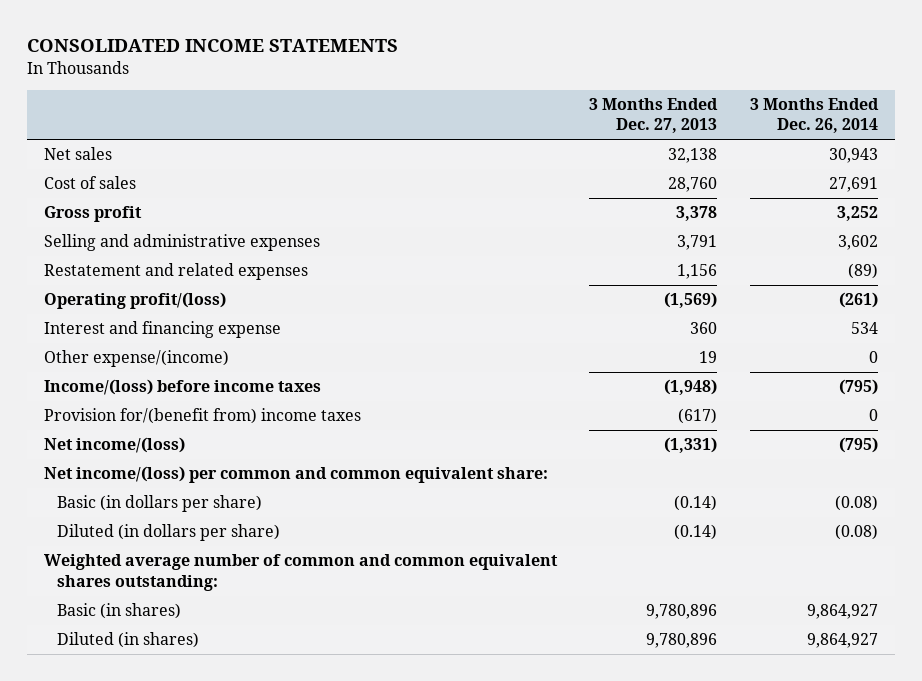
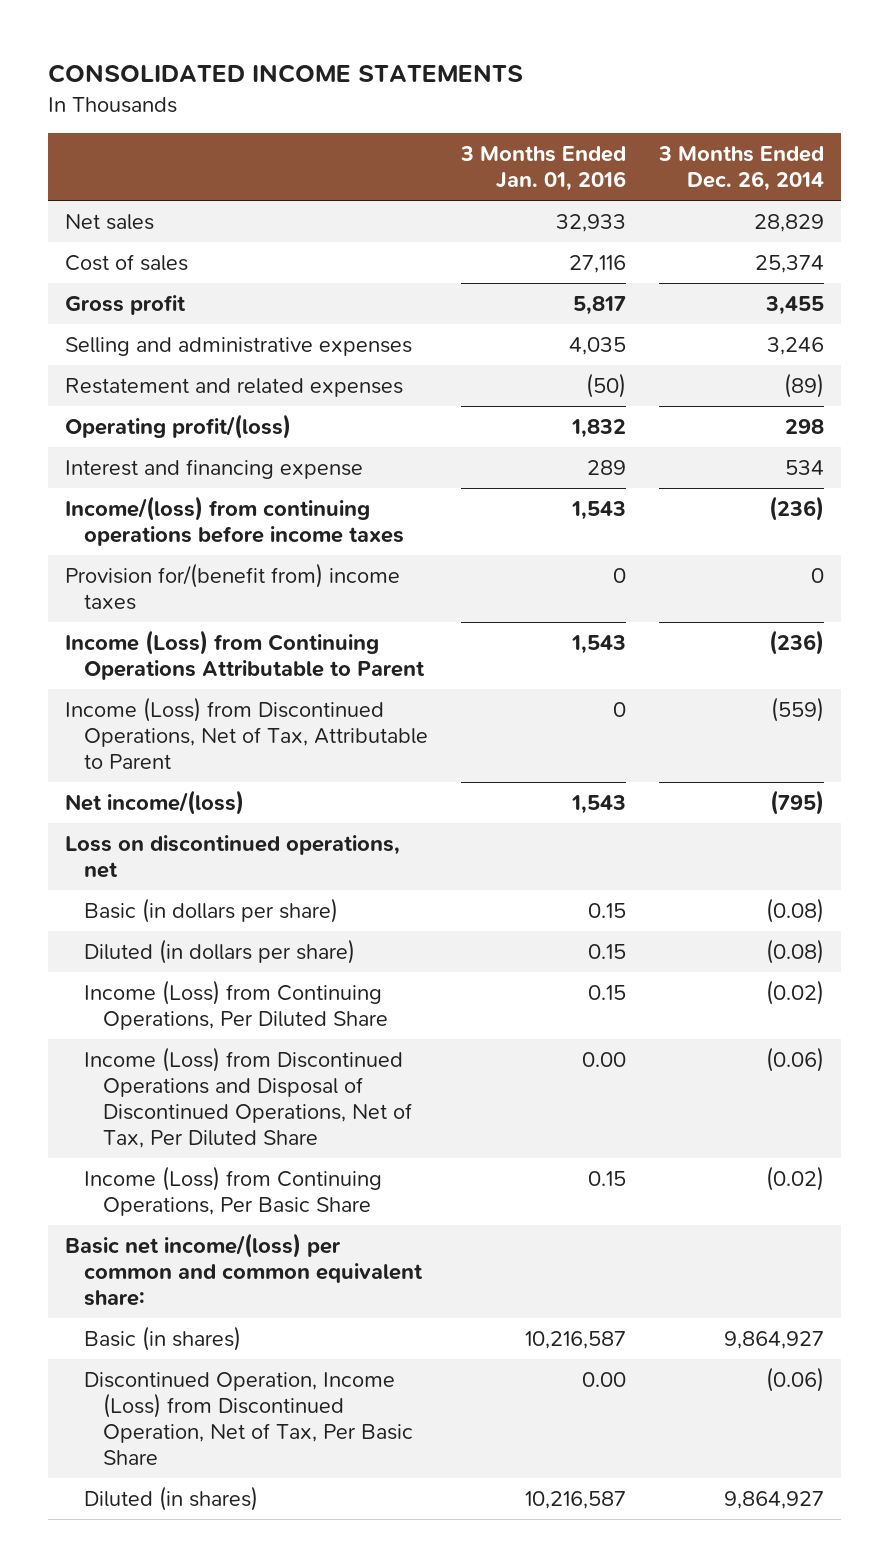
[589,97,719,134] 3 Months Ended Dec. 27, 2013 -> none
none -> [460,146,627,192] 3 Months Ended Jan. 01, 2016
[829,148,879,164] 30,943 -> [754,213,825,232] 28,829
[829,177,879,193] 27,691 -> [755,254,825,273] 25,374
[837,206,879,222] 3,252 -> [765,295,825,315] 3,455
[838,235,879,251] 3,602 -> [767,336,825,355] 3,246
[839,292,879,309] (261) -> [785,418,825,434] 298
[43,350,229,368] Other expense/(income) -> none
[43,379,321,396] Income/(loss) before income taxes -> [64,495,404,547] Income/(loss) from continuing operations before income taxes
[839,379,879,396] (795) -> [769,495,825,521] (236)
none -> [64,629,425,681] Income (Loss) from Continuing Operations Attributable to Parent
none -> [64,696,428,770] Income (Loss) from Discontinued Operations, Net of Tax, Attributable to Parent
[43,466,548,484] Net income/(loss) per common and common equivalent share: -> [64,834,400,879] Loss on discontinued operations, net
none -> [83,979,389,1031] Income (Loss) from Continuing Operations, Per Diluted Share
none -> [83,1046,413,1149] Income (Loss) from Discontinued Operations and Disposal of Discontinued Operations, Net of Tax, Per Diluted Share
none -> [83,1165,382,1217] Income (Loss) from Continuing Operations, Per Basic Share
[43,554,558,591] Weighted average number of common and common equivalent shares outstanding: -> [64,1232,423,1307] Basic net income/(loss) per common and common equivalent share:
none -> [83,1371,414,1466] Discontinued Operation, Income (Loss) from Discontinued Operation, Net of Tax, Per Basic Share

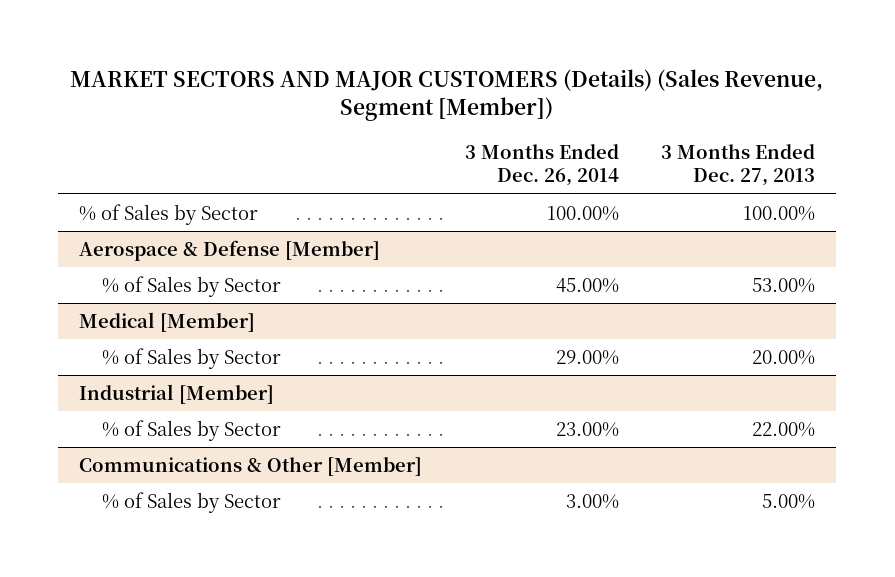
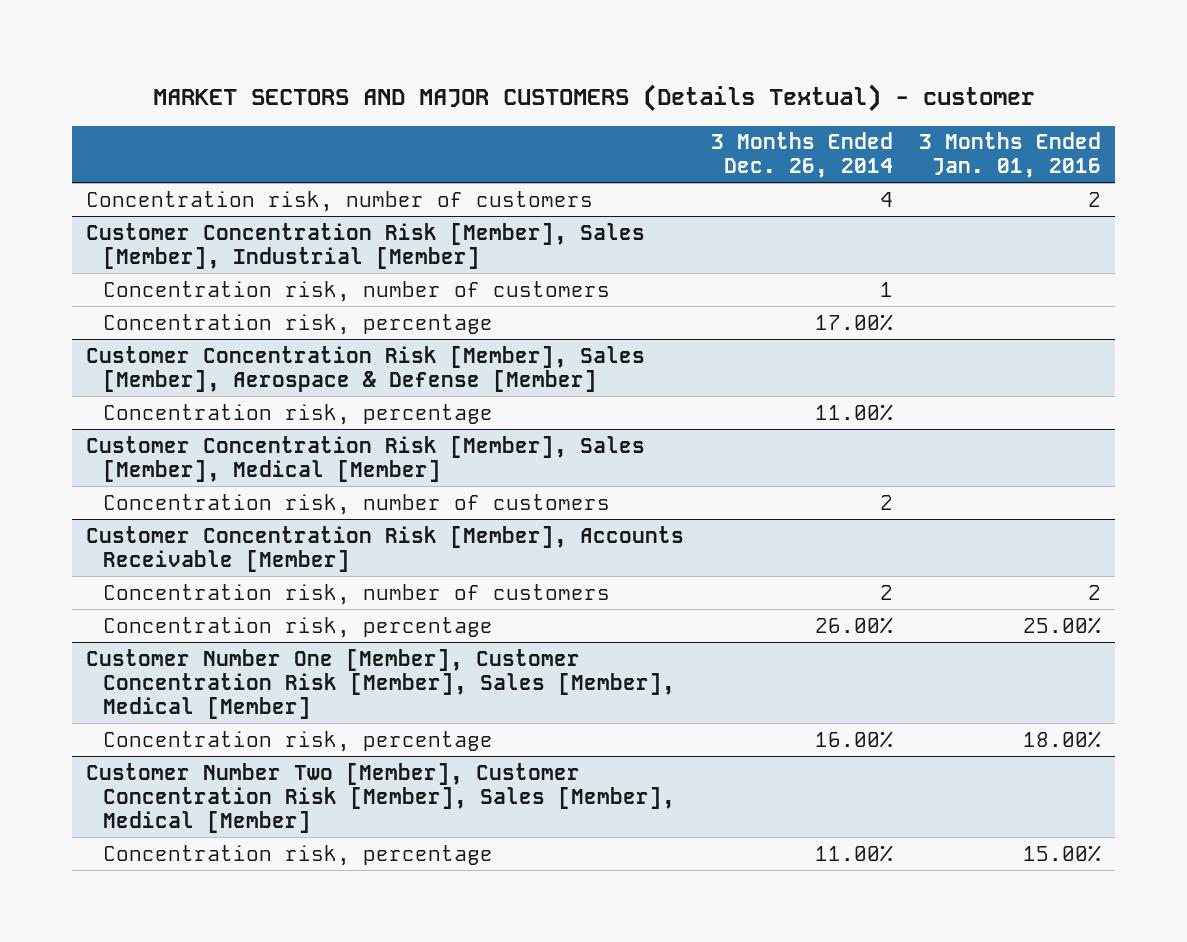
[70,68,824,122] MARKET SECTORS AND MAJOR CUSTOMERS (Details) (Sales Revenue, Segment [Member]) -> [152,83,1035,112] MARKET SECTORS AND MAJOR CUSTOMERS (Details Textual) - customer
[661,143,816,187] 3 Months Ended Dec. 27, 2013 -> none
none -> [919,132,1102,179] 3 Months Ended Jan. 01, 2016
[79,203,259,225] % of Sales by Sector -> none
[79,239,381,261] Aerospace & Defense [Member] -> none
[102,275,282,297] % of Sales by Sector -> none
[79,311,256,332] Medical [Member] -> none
[102,347,282,369] % of Sales by Sector -> none
[79,383,275,404] Industrial [Member] -> none
[102,419,282,441] % of Sales by Sector -> none
[79,456,423,476] Communications & Other [Member] -> none
[102,491,282,513] % of Sales by Sector -> none
none -> [85,190,593,212] Concentration risk, number of customers
none -> [85,222,645,269] Customer Concentration Risk [Member], Sales [Member], Industrial [Member]
none -> [103,280,611,302] Concentration risk, number of customers
none -> [103,313,494,335] Concentration risk, percentage
none -> [85,345,645,392] Customer Concentration Risk [Member], Sales [Member], Aerospace & Defense [Member]
none -> [103,403,494,425] Concentration risk, percentage
none -> [85,435,645,482] Customer Concentration Risk [Member], Sales [Member], Medical [Member]
none -> [103,493,611,515] Concentration risk, number of customers
none -> [85,525,684,572] Customer Concentration Risk [Member], Accounts Receivable [Member]
none -> [103,583,611,605] Concentration risk, number of customers
none -> [103,616,494,638] Concentration risk, percentage
none -> [85,648,676,719] Customer Number One [Member], Customer Concentration Risk [Member], Sales [Member], Medical [Member]
none -> [103,730,494,752] Concentration risk, percentage
none -> [85,762,676,833] Customer Number Two [Member], Customer Concentration Risk [Member], Sales [Member], Medical [Member]
none -> [103,844,494,866] Concentration risk, percentage

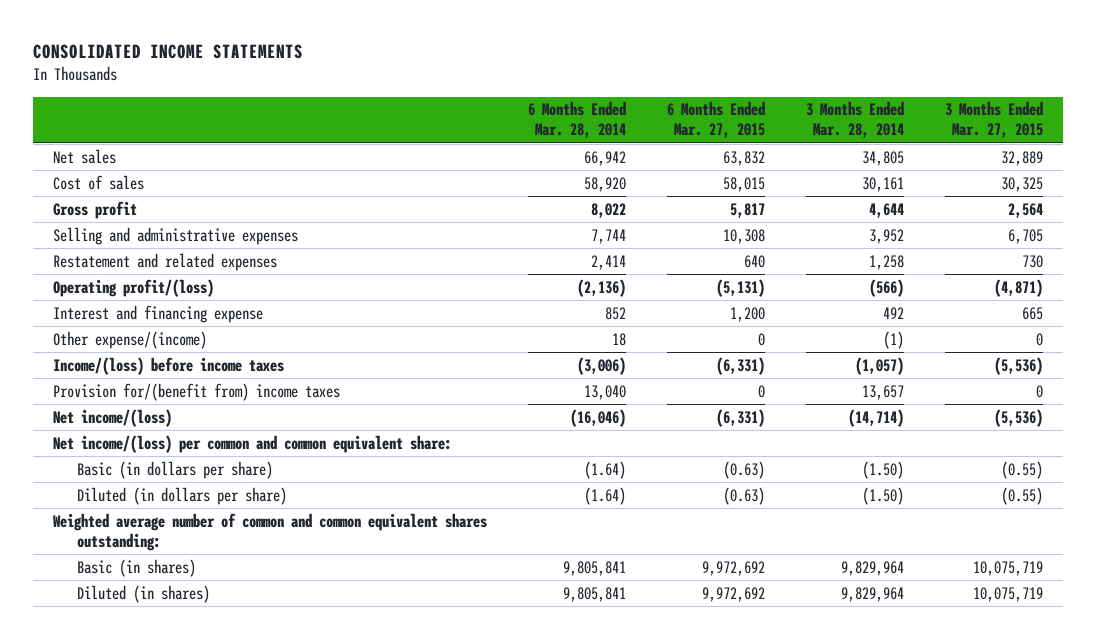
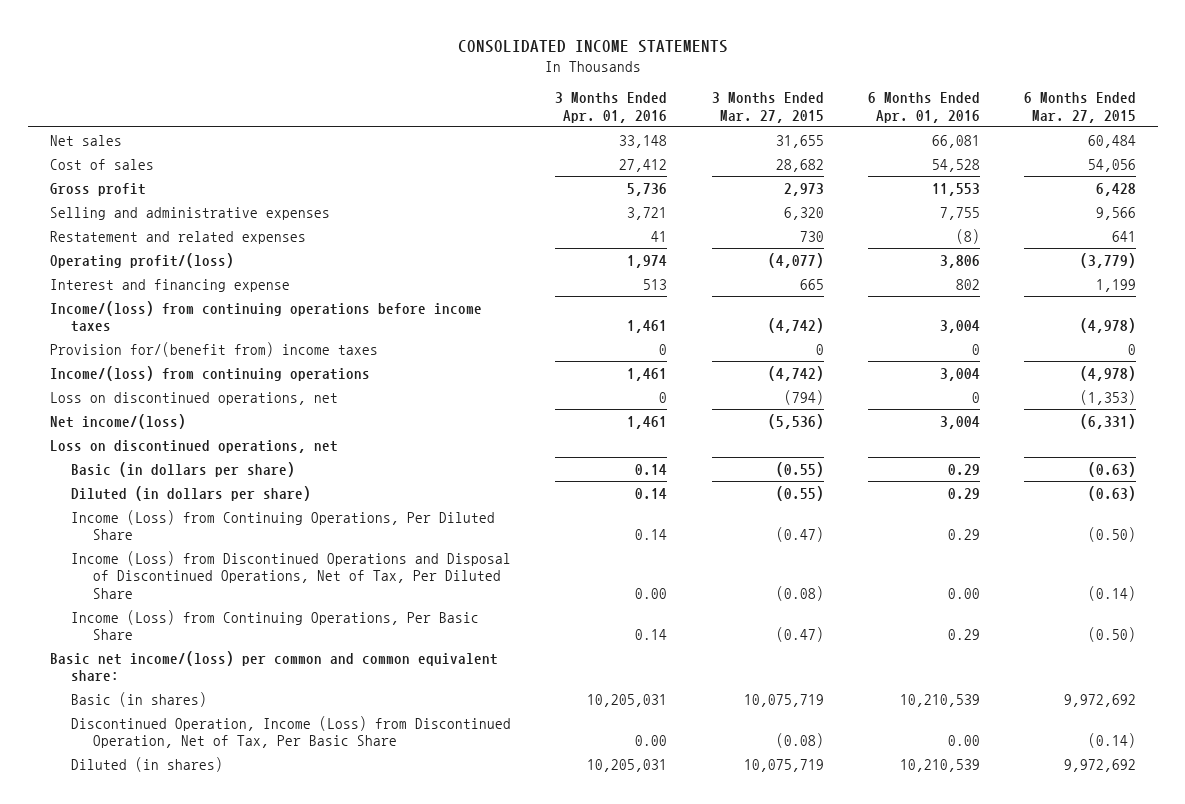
[528,101,627,139] 6 Months Ended Mar. 28, 2014 -> none
[805,101,904,139] 3 Months Ended Mar. 28, 2014 -> none
none -> [555,92,668,123] 3 Months Ended Apr. 01, 2016
none -> [867,92,980,123] 6 Months Ended Apr. 01, 2016
[53,330,208,349] Other expense/(income) -> none
[723,150,766,166] 63,832 -> [1087,134,1136,148] 60,484
[1000,150,1043,166] 32,889 -> [775,134,824,148] 31,655
[723,176,766,192] 58,015 -> [1087,158,1136,172] 54,056
[1000,176,1043,192] 30,325 -> [775,158,824,172] 28,682
[730,202,766,218] 5,817 -> [1095,182,1136,196] 6,428
[1007,202,1043,218] 2,564 -> [783,182,824,196] 2,973
[723,228,766,244] 10,308 -> [1095,206,1136,220] 9,566
[1007,228,1043,244] 6,705 -> [783,206,824,220] 6,320
[744,254,766,268] 640 -> [1111,230,1136,242] 641
[716,278,766,297] (5,131) -> [1079,252,1136,268] (3,779)
[993,278,1043,297] (4,871) -> [767,252,824,268] (4,077)
[730,306,766,322] 1,200 -> [1095,278,1136,292] 1,199
[53,356,285,375] Income/(loss) before income taxes -> [49,300,482,333] Income/(loss) from continuing operations before income taxes
[716,356,766,375] (6,331) -> [1079,318,1136,334] (4,978)
[993,356,1043,375] (5,536) -> [767,318,824,334] (4,742)
none -> [49,365,370,381] Income/(loss) from continuing operations
none -> [49,391,338,405] Loss on discontinued operations, net
[53,434,453,453] Net income/(loss) per common and common equivalent share: -> [49,439,338,453] Loss on discontinued operations, net
none -> [71,509,496,541] Income (Loss) from Continuing Operations, Per Diluted Share
none -> [71,550,512,599] Income (Loss) from Discontinued Operations and Disposal of Discontinued Operations, Net of Tax, Per Diluted Share
none -> [71,609,480,641] Income (Loss) from Continuing Operations, Per Basic Share
[53,512,488,551] Weighted average number of common and common equivalent shares outstanding: -> [49,650,498,682] Basic net income/(loss) per common and common equivalent share:
none -> [71,715,512,749] Discontinued Operation, Income (Loss) from Discontinued Operation, Net of Tax, Per Basic Share

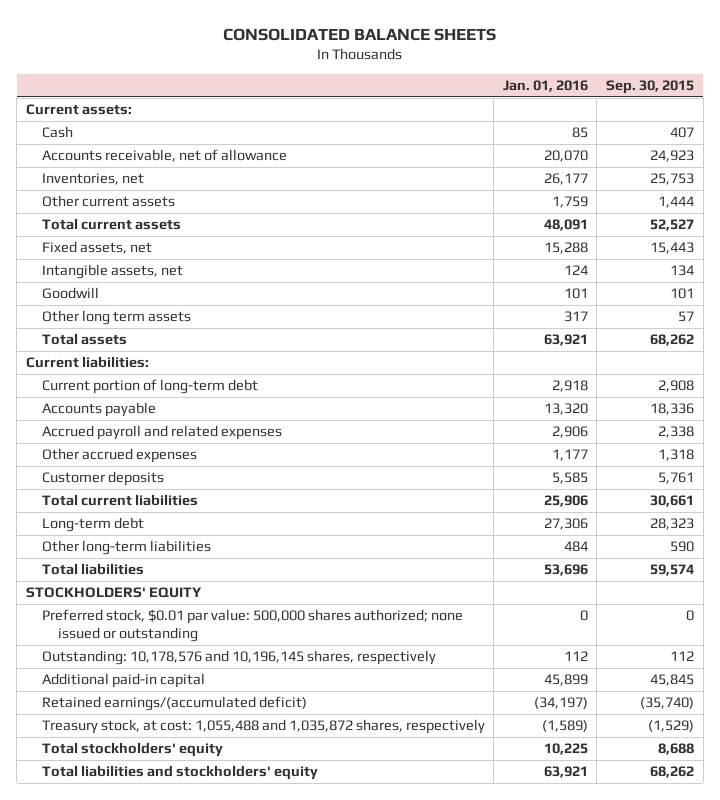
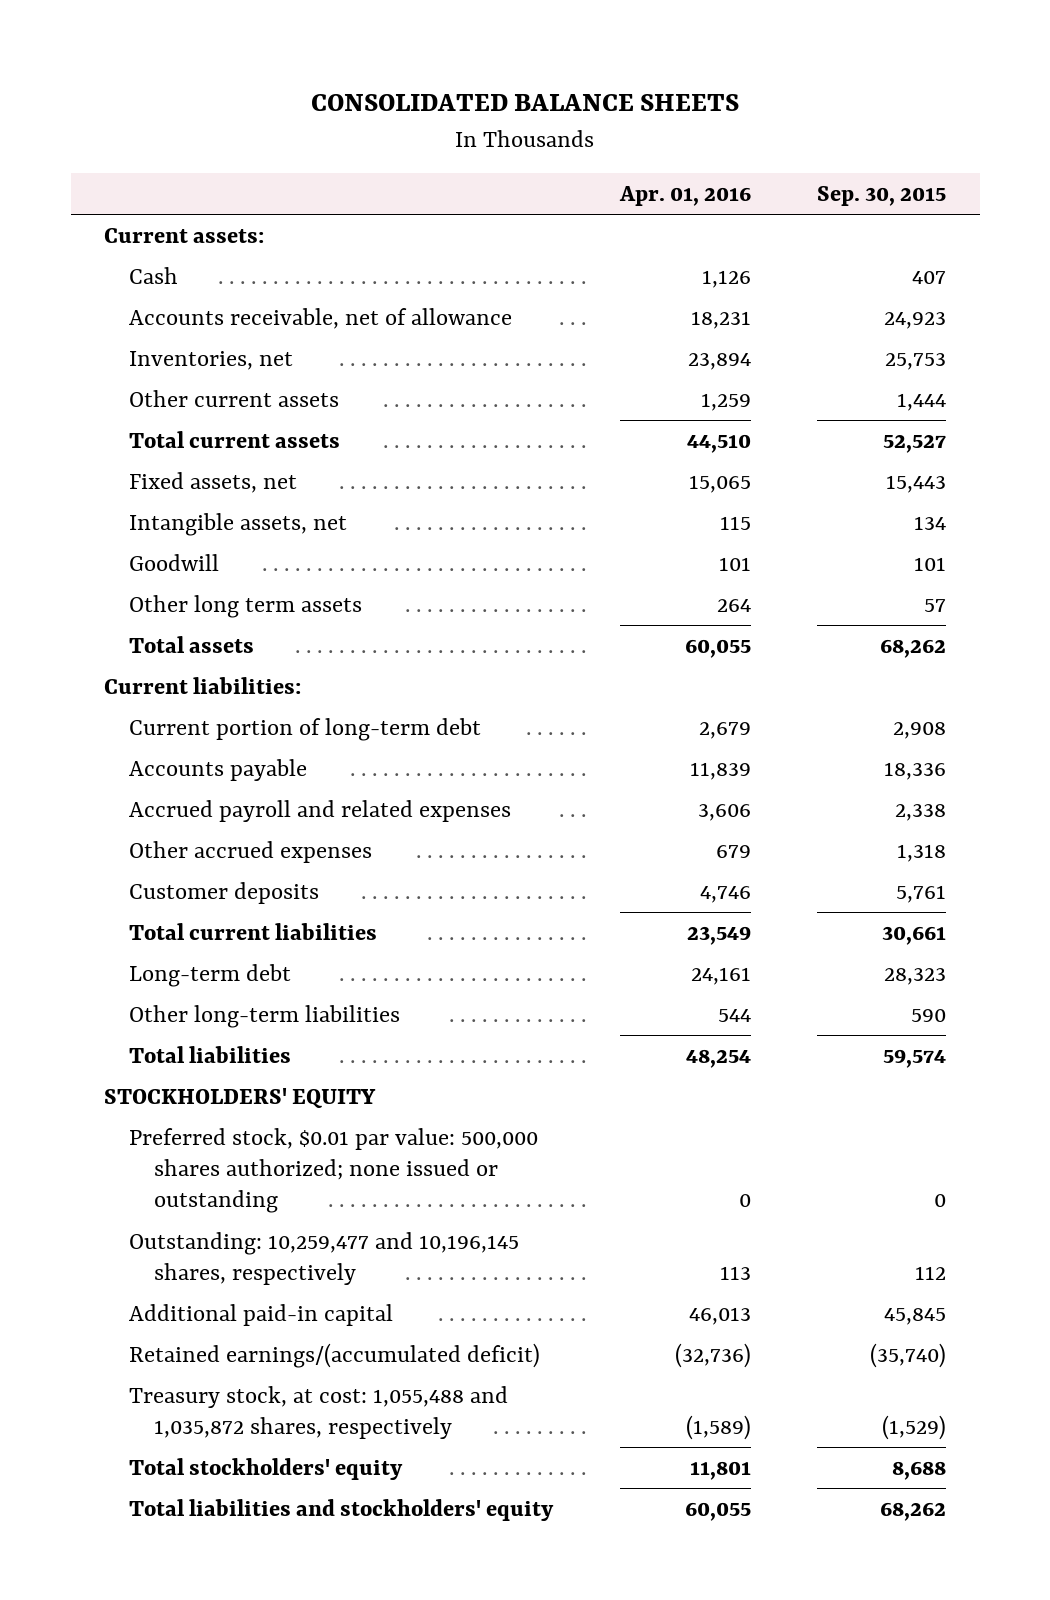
[502,80,588,93] Jan. 01, 2016 -> none
none -> [618,186,751,207] Apr. 01, 2016
[41,650,436,666] Outstanding: 10,178,576 and 10,196,145 shares, respectively -> [129,1232,520,1286] Outstanding: 10,259,477 and 10,196,145 shares, respectively

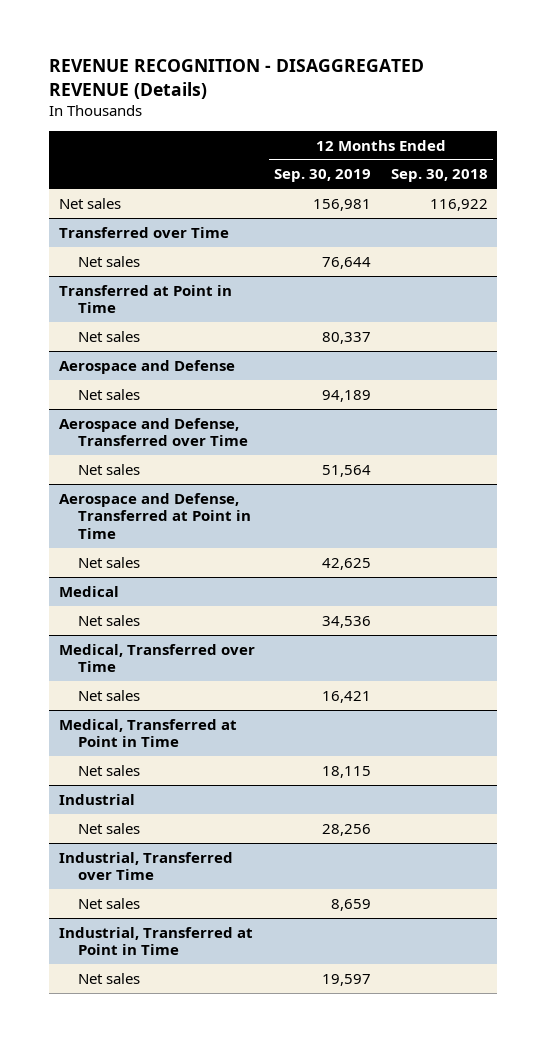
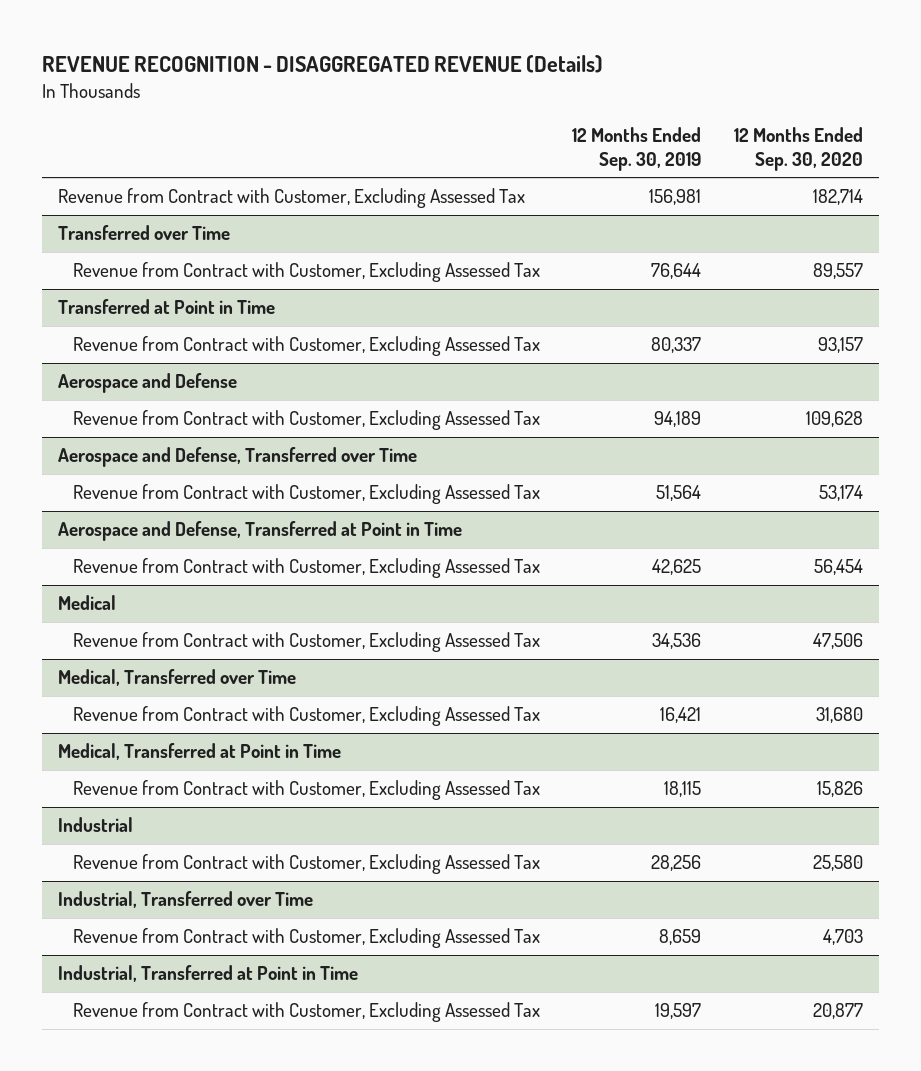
[390,169,488,183] Sep. 30, 2018 -> none
none -> [733,127,863,171] 12 Months Ended Sep. 30, 2020
[58,197,121,209] Net sales -> [58,188,526,209] Revenue from Contract with Customer, Excluding Assessed Tax
[78,255,141,267] Net sales -> [72,262,540,283] Revenue from Contract with Customer, Excluding Assessed Tax
[78,330,141,342] Net sales -> [72,336,540,357] Revenue from Contract with Customer, Excluding Assessed Tax
[78,388,141,400] Net sales -> [72,410,540,431] Revenue from Contract with Customer, Excluding Assessed Tax
[78,463,141,475] Net sales -> [72,484,540,505] Revenue from Contract with Customer, Excluding Assessed Tax
[78,556,141,568] Net sales -> [72,558,540,579] Revenue from Contract with Customer, Excluding Assessed Tax
[78,614,141,626] Net sales -> [72,632,540,653] Revenue from Contract with Customer, Excluding Assessed Tax
[78,689,141,701] Net sales -> [72,706,540,727] Revenue from Contract with Customer, Excluding Assessed Tax
[78,764,141,776] Net sales -> [72,780,540,801] Revenue from Contract with Customer, Excluding Assessed Tax
[78,822,141,834] Net sales -> [72,854,540,875] Revenue from Contract with Customer, Excluding Assessed Tax
[78,897,141,909] Net sales -> [72,928,540,949] Revenue from Contract with Customer, Excluding Assessed Tax
[78,972,141,984] Net sales -> [72,1002,540,1023] Revenue from Contract with Customer, Excluding Assessed Tax

